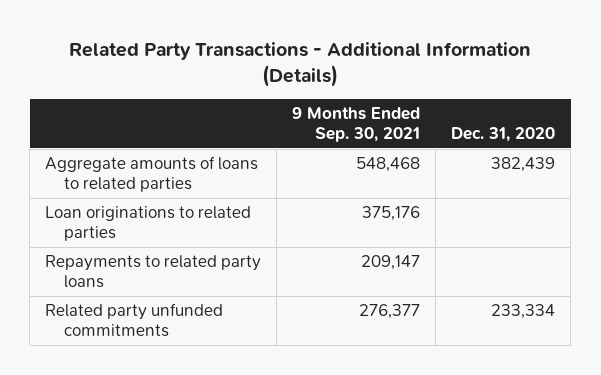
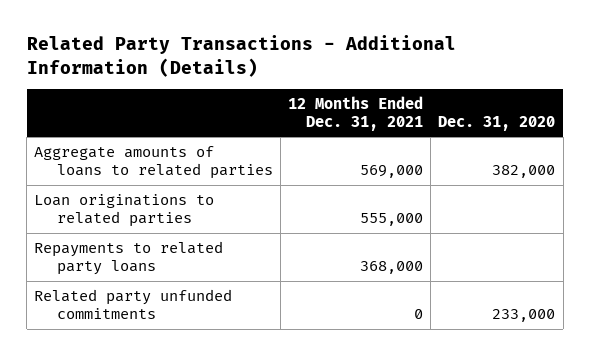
[292,107,421,143] 9 Months Ended Sep. 30, 2021 -> none
none -> [288,95,424,131] 12 Months Ended Dec. 31, 2021
[491,156,556,172] 382,439 -> [492,165,556,179] 382,000
[491,303,556,319] 233,334 -> [492,309,556,323] 233,000

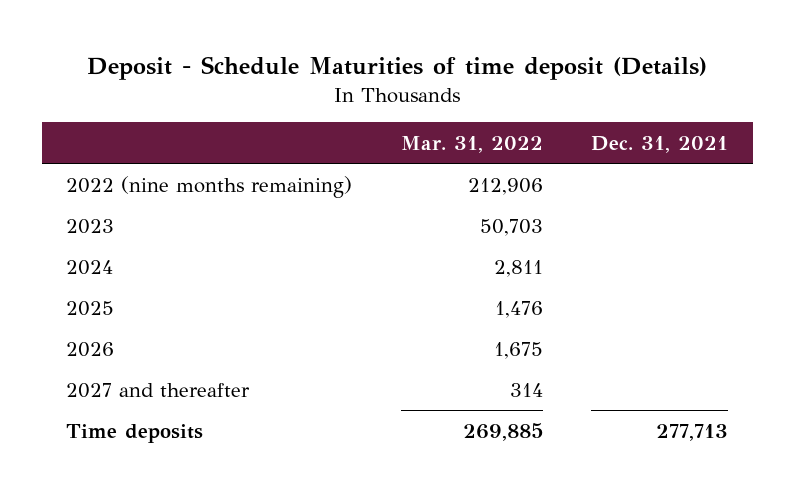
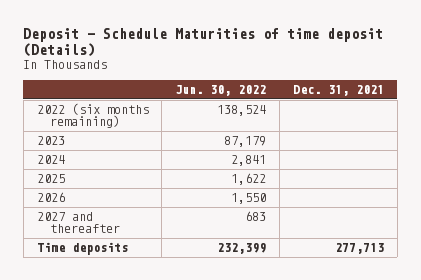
[400,135,543,153] Mar. 31, 2022 -> none
none -> [175,84,267,96] Jun. 30, 2022
[65,175,352,198] 2022 (nine months remaining) -> [36,103,149,129] 2022 (six months remaining)

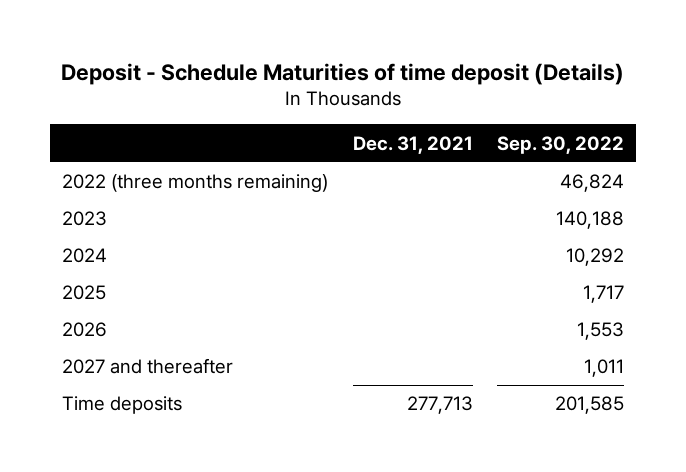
[175,84,267,96] Jun. 30, 2022 -> none
none -> [497,135,625,154] Sep. 30, 2022
[36,103,149,129] 2022 (six months remaining) -> [62,174,329,193] 2022 (three months remaining)

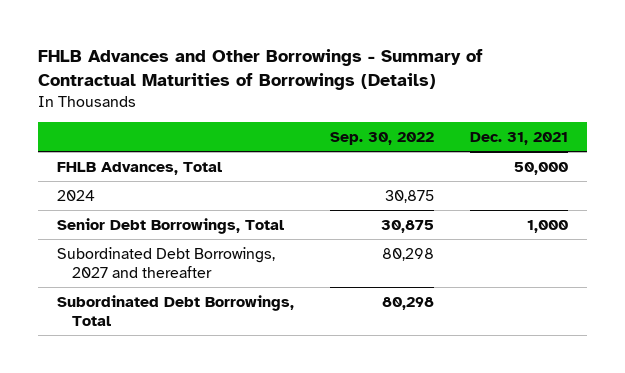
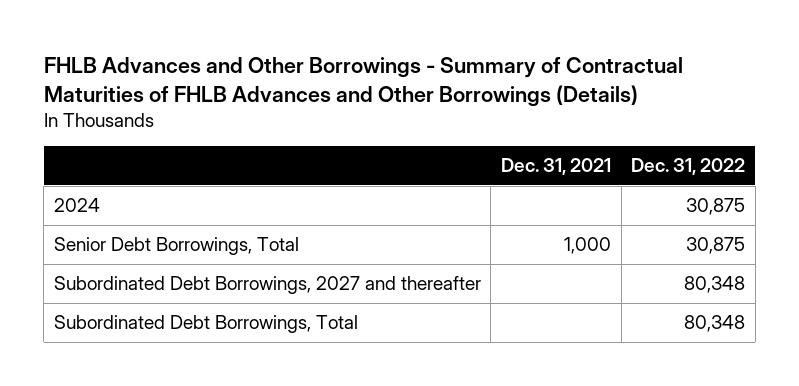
[38,49,484,91] FHLB Advances and Other Borrowings - Summary of Contractual Maturities of Borrowings (Details) -> [43,56,683,108] FHLB Advances and Other Borrowings - Summary of Contractual Maturities of FHLB Advances and Other Borrowings (Details)
[330,132,435,146] Sep. 30, 2022 -> none
none -> [631,158,746,176] Dec. 31, 2022
[56,161,222,175] FHLB Advances, Total -> none

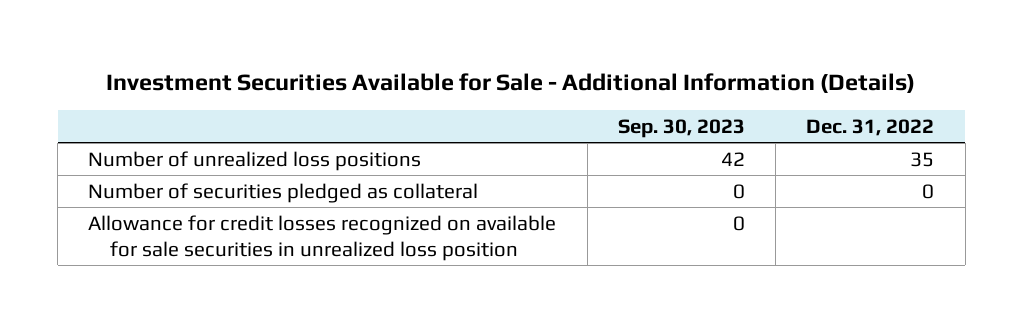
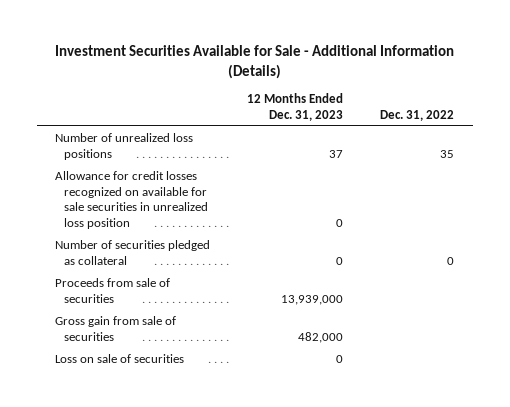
[617,118,745,138] Sep. 30, 2023 -> none
none -> [247,93,344,121] 12 Months Ended Dec. 31, 2023
[88,182,479,203] Number of securities pledged as collateral -> [55,240,211,265] Number of securities pledged as collateral
none -> [55,278,171,303] Proceeds from sale of securities
none -> [55,316,177,341] Gross gain from sale of securities
none -> [55,354,185,364] Loss on sale of securities

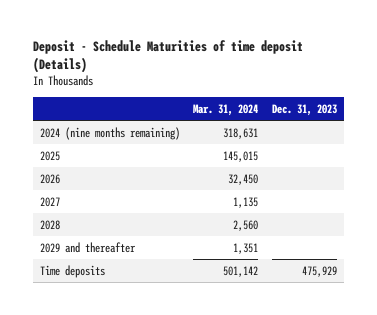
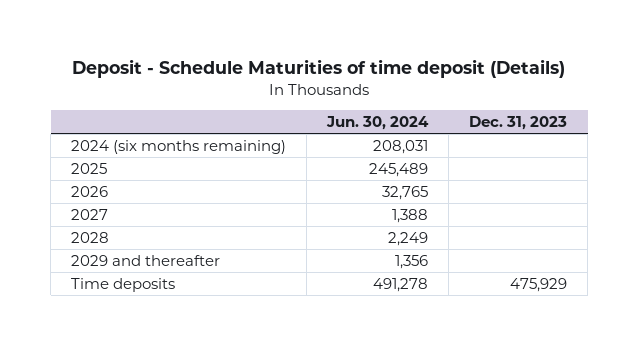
[193,103,259,116] Mar. 31, 2024 -> none
none -> [326,115,430,130] Jun. 30, 2024
[39,126,180,140] 2024 (nine months remaining) -> [71,139,287,154] 2024 (six months remaining)

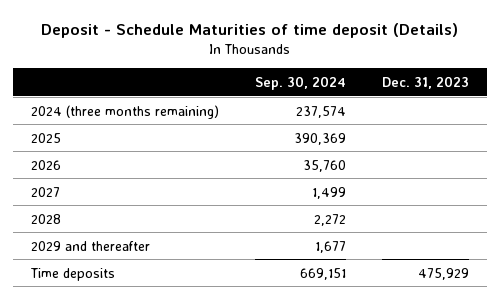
[326,115,430,130] Jun. 30, 2024 -> none
none -> [254,76,346,91] Sep. 30, 2024
[71,139,287,154] 2024 (six months remaining) -> [30,104,219,119] 2024 (three months remaining)

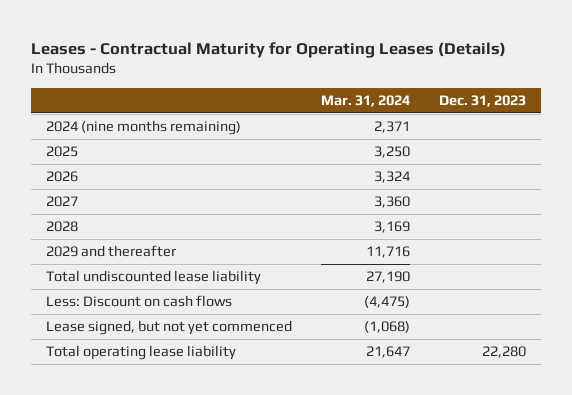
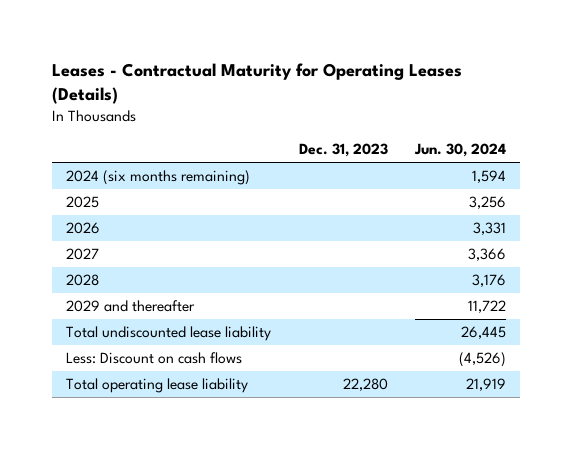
[320,94,410,107] Mar. 31, 2024 -> none
none -> [414,143,507,158] Jun. 30, 2024
[45,120,241,136] 2024 (nine months remaining) -> [65,170,250,186] 2024 (six months remaining)
[45,320,292,336] Lease signed, but not yet commenced -> none

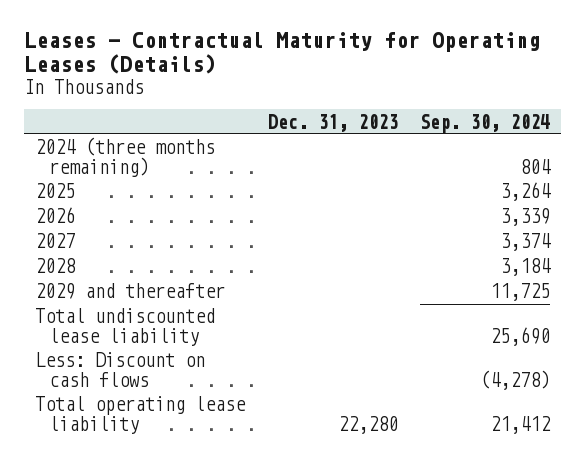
[414,143,507,158] Jun. 30, 2024 -> none
none -> [420,113,551,133] Sep. 30, 2024
[65,170,250,186] 2024 (six months remaining) -> [35,137,216,178] 2024 (three months remaining)

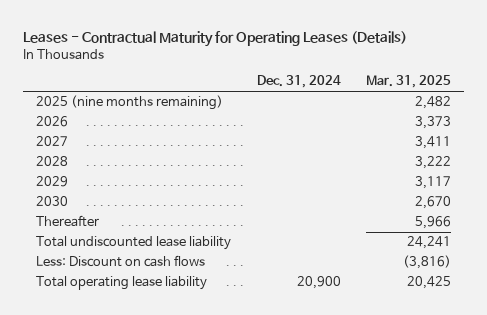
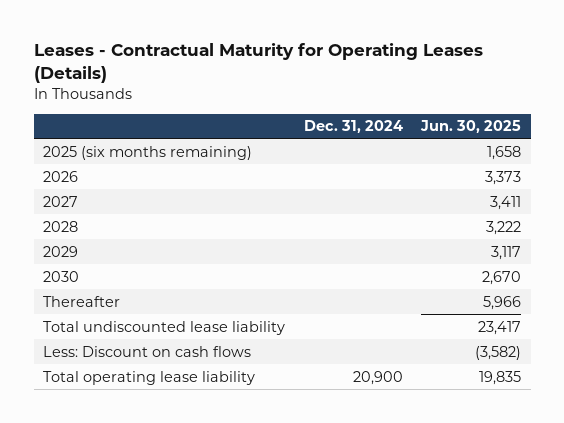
[366,75,452,89] Mar. 31, 2025 -> none
none -> [420,120,522,134] Jun. 30, 2025
[35,95,223,111] 2025 (nine months remaining) -> [42,145,252,160] 2025 (six months remaining)

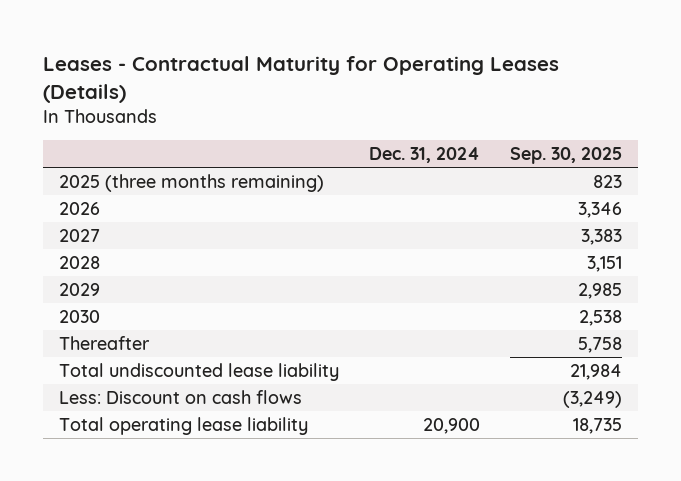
[420,120,522,134] Jun. 30, 2025 -> none
none -> [510,147,623,165] Sep. 30, 2025
[42,145,252,160] 2025 (six months remaining) -> [58,173,324,192] 2025 (three months remaining)

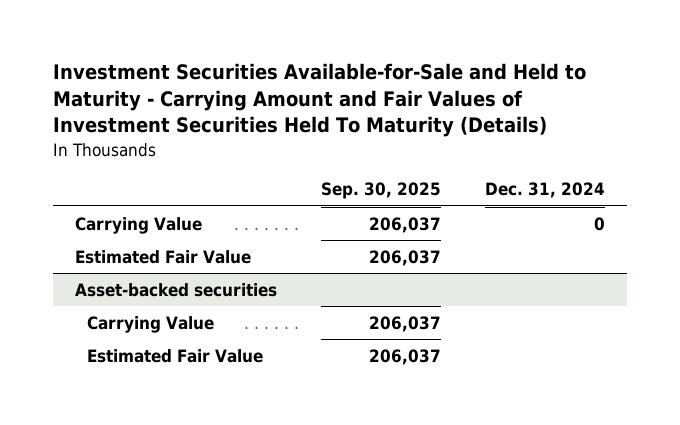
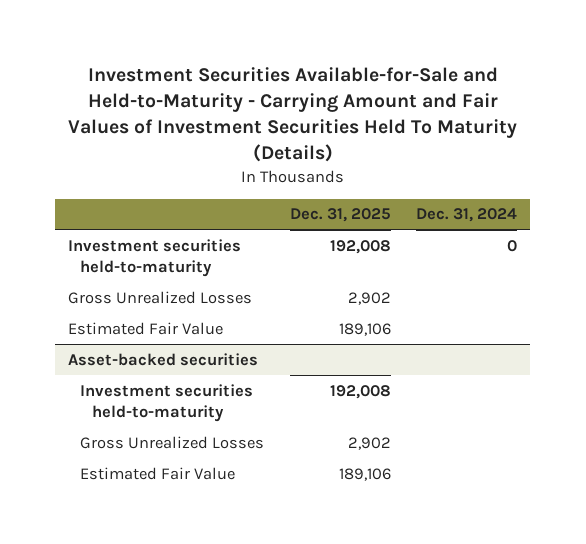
[52,63,586,138] Investment Securities Available-for-Sale and Held to Maturity - Carrying Amount and Fair Values of Investment Securities Held To Maturity (Details) -> [67,67,517,163] Investment Securities Available-for-Sale and Held-to-Maturity - Carrying Amount and Fair Values of Investment Securities Held To Maturity (Details)
[320,182,441,200] Sep. 30, 2025 -> none
none -> [289,208,391,223] Dec. 31, 2025
[74,216,202,234] Carrying Value -> [68,238,242,277] Investment securities held-to-maturity
none -> [68,290,253,304] Gross Unrealized Losses
[87,315,215,333] Carrying Value -> [80,383,254,422] Investment securities held-to-maturity
none -> [80,435,265,449] Gross Unrealized Losses

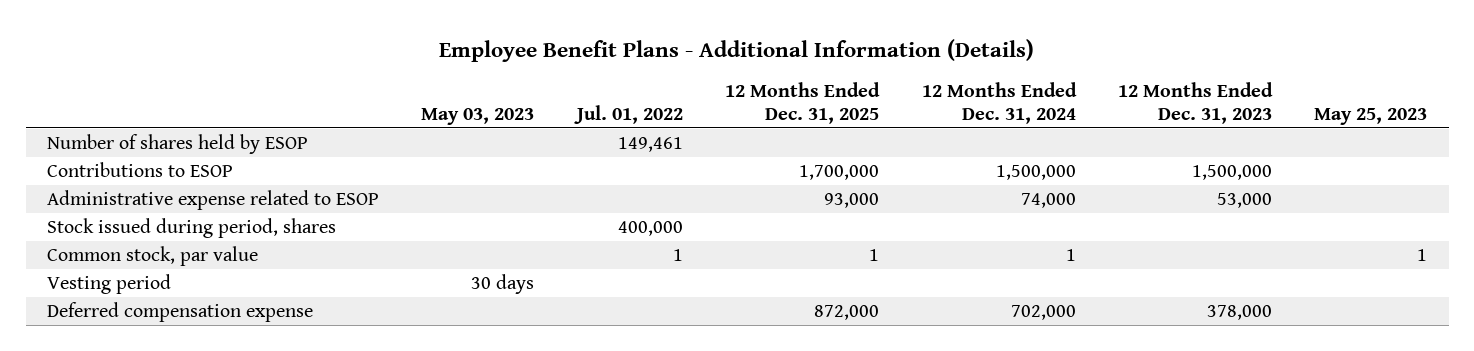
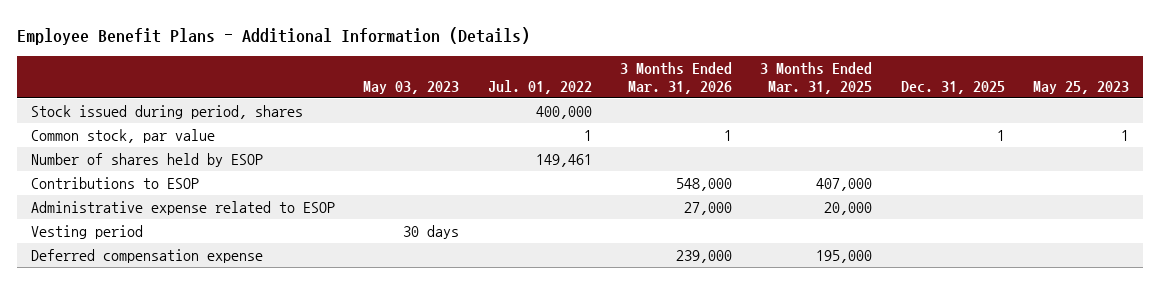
[725,81,881,124] 12 Months Ended Dec. 31, 2025 -> none
[921,81,1077,124] 12 Months Ended Dec. 31, 2024 -> none
[1117,81,1273,124] 12 Months Ended Dec. 31, 2023 -> none
none -> [620,61,733,94] 3 Months Ended Mar. 31, 2026
none -> [760,61,873,94] 3 Months Ended Mar. 31, 2025
none -> [900,80,1005,94] Dec. 31, 2025
[46,218,336,239] Stock issued during period, shares -> [30,104,303,119] Stock issued during period, shares
[46,246,258,267] Common stock, par value -> [30,128,215,143] Common stock, par value

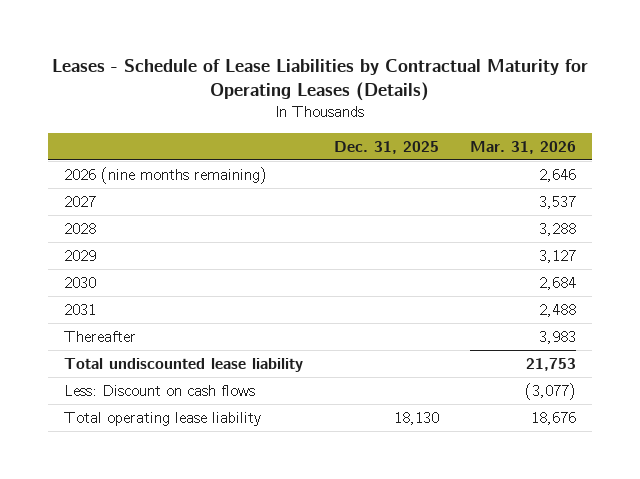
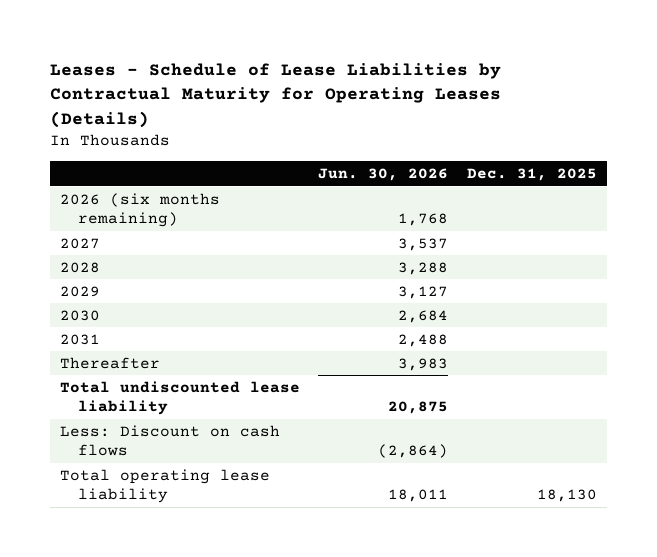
[470,140,577,154] Mar. 31, 2026 -> none
none -> [318,168,449,182] Jun. 30, 2026
[63,166,267,184] 2026 (nine months remaining) -> [59,192,220,227] 2026 (six months remaining)

